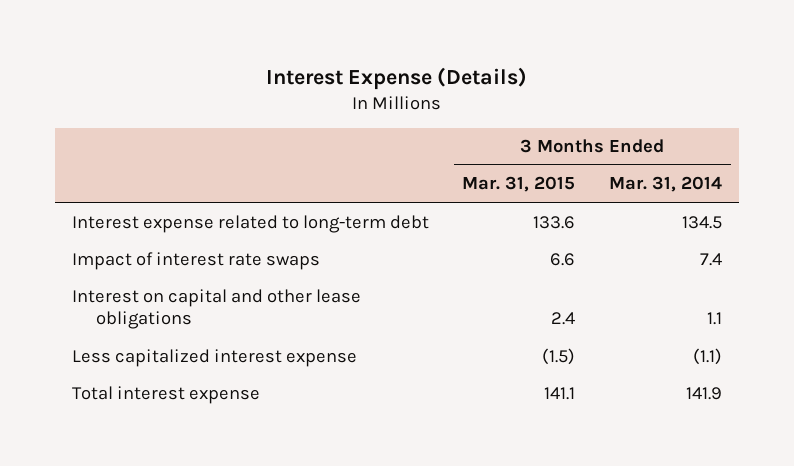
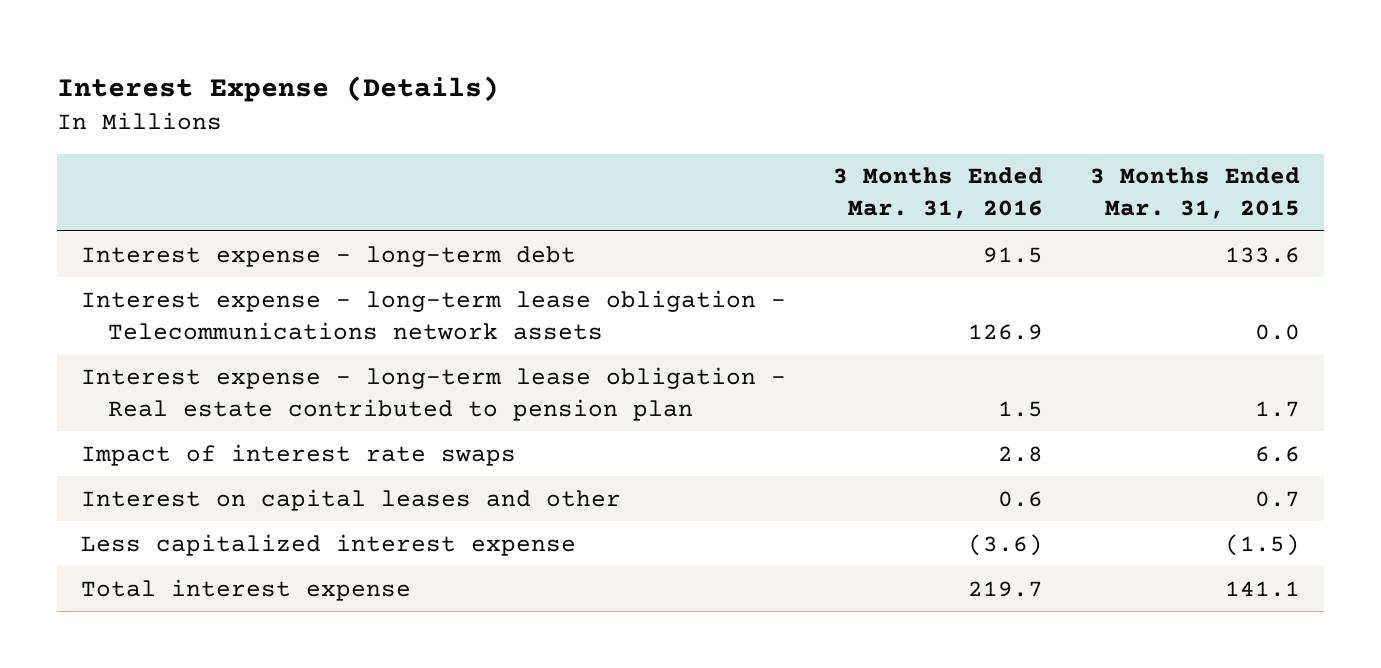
[609,176,723,193] Mar. 31, 2014 -> none
none -> [833,167,1044,220] 3 Months Ended Mar. 31, 2016
[71,214,429,233] Interest expense related to long-term debt -> [80,245,576,267] Interest expense - long-term debt
none -> [80,289,786,340] Interest expense - long-term lease obligation - Telecommunications network assets
none -> [80,366,786,421] Interest expense - long-term lease obligation - Real estate contributed to pension plan
[71,288,361,330] Interest on capital and other lease obligations -> [80,488,621,511] Interest on capital leases and other
[551,312,576,326] 2.4 -> [1255,490,1301,507] 0.7

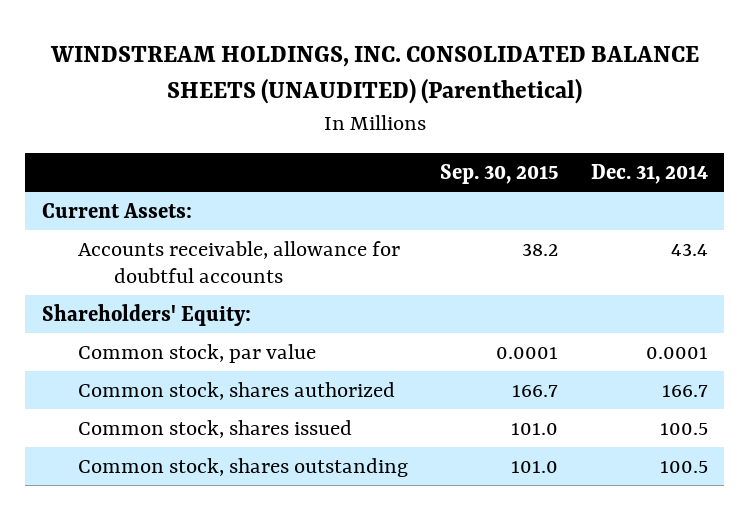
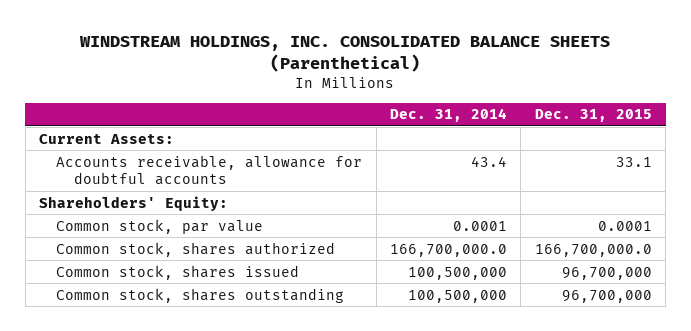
[49,45,699,105] WINDSTREAM HOLDINGS, INC. CONSOLIDATED BALANCE SHEETS (UNAUDITED) (Parenthetical) -> [79,36,611,73] WINDSTREAM HOLDINGS, INC. CONSOLIDATED BALANCE SHEETS (Parenthetical)
[440,163,559,184] Sep. 30, 2015 -> none
none -> [534,109,652,123] Dec. 31, 2015
[661,384,708,397] 166.7 -> [390,243,508,257] 166,700,000.0
[659,422,708,435] 100.5 -> [408,266,508,280] 100,500,000
[659,460,708,473] 100.5 -> [408,289,508,303] 100,500,000

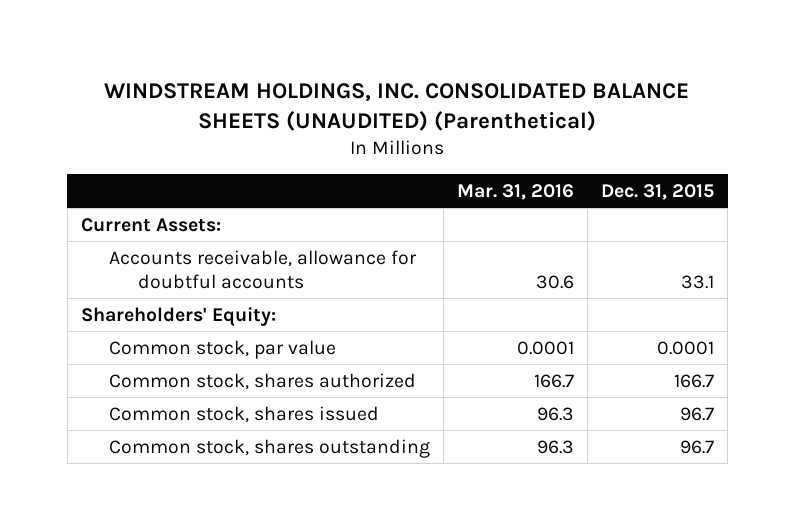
[79,36,611,73] WINDSTREAM HOLDINGS, INC. CONSOLIDATED BALANCE SHEETS (Parenthetical) -> [104,82,690,131] WINDSTREAM HOLDINGS, INC. CONSOLIDATED BALANCE SHEETS (UNAUDITED) (Parenthetical)
[390,108,508,123] Dec. 31, 2014 -> none
none -> [457,183,575,200] Mar. 31, 2016
[534,243,652,257] 166,700,000.0 -> [674,373,715,388] 166.7
[561,266,652,280] 96,700,000 -> [680,406,715,421] 96.7
[561,289,652,303] 96,700,000 -> [680,439,715,454] 96.7

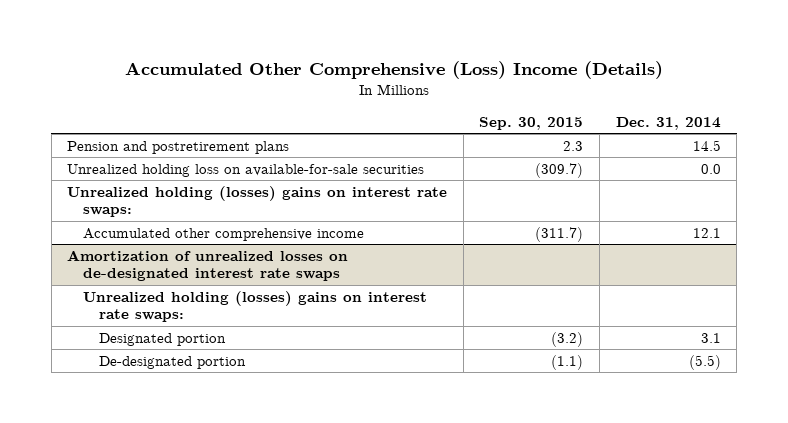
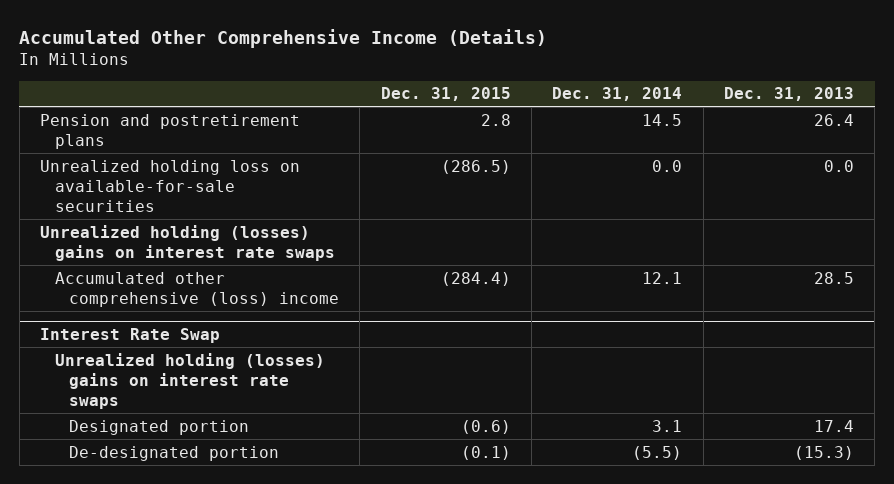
[124,60,663,79] Accumulated Other Comprehensive (Loss) Income (Details) -> [19,28,548,48] Accumulated Other Comprehensive Income (Details)
[479,116,584,130] Sep. 30, 2015 -> none
none -> [380,87,511,102] Dec. 31, 2015
none -> [723,87,854,102] Dec. 31, 2013
[67,185,448,218] Unrealized holding (losses) gains on interest rate swaps: -> [40,224,335,261] Unrealized holding (losses) gains on interest rate swaps
[83,227,365,241] Accumulated other comprehensive income -> [54,271,340,307] Accumulated other comprehensive (loss) income
[67,249,349,282] Amortization of unrealized losses on de-designated interest rate swaps -> [40,327,221,343] Interest Rate Swap
[83,290,428,323] Unrealized holding (losses) gains on interest rate swaps: -> [54,352,325,410] Unrealized holding (losses) gains on interest rate swaps

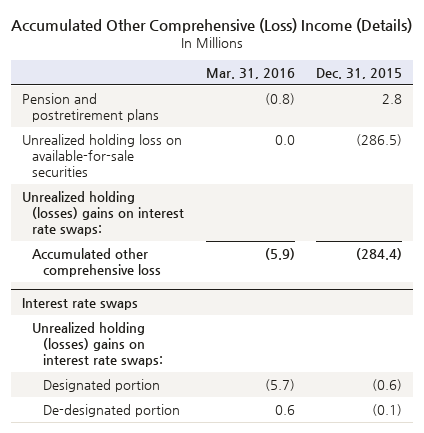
[19,28,548,48] Accumulated Other Comprehensive Income (Details) -> [11,18,413,34] Accumulated Other Comprehensive (Loss) Income (Details)
[552,87,683,102] Dec. 31, 2014 -> none
[723,87,854,102] Dec. 31, 2013 -> none
none -> [205,67,295,79] Mar. 31, 2016
[40,224,335,261] Unrealized holding (losses) gains on interest rate swaps -> [21,190,185,236] Unrealized holding (losses) gains on interest rate swaps:
[54,271,340,307] Accumulated other comprehensive (loss) income -> [32,247,161,277] Accumulated other comprehensive loss
[40,327,221,343] Interest Rate Swap -> [21,297,138,310] Interest rate swaps
[54,352,325,410] Unrealized holding (losses) gains on interest rate swaps -> [32,321,163,367] Unrealized holding (losses) gains on interest rate swaps:

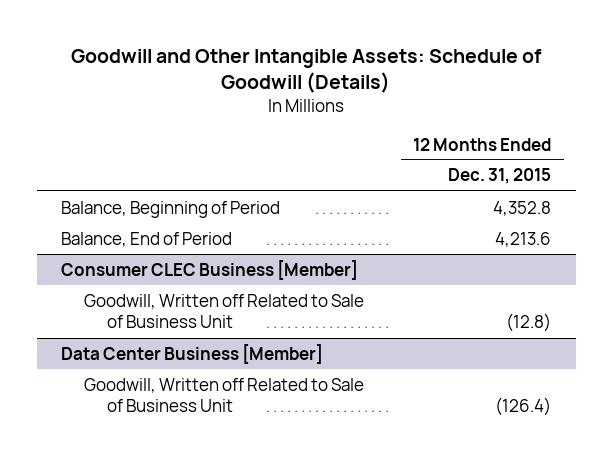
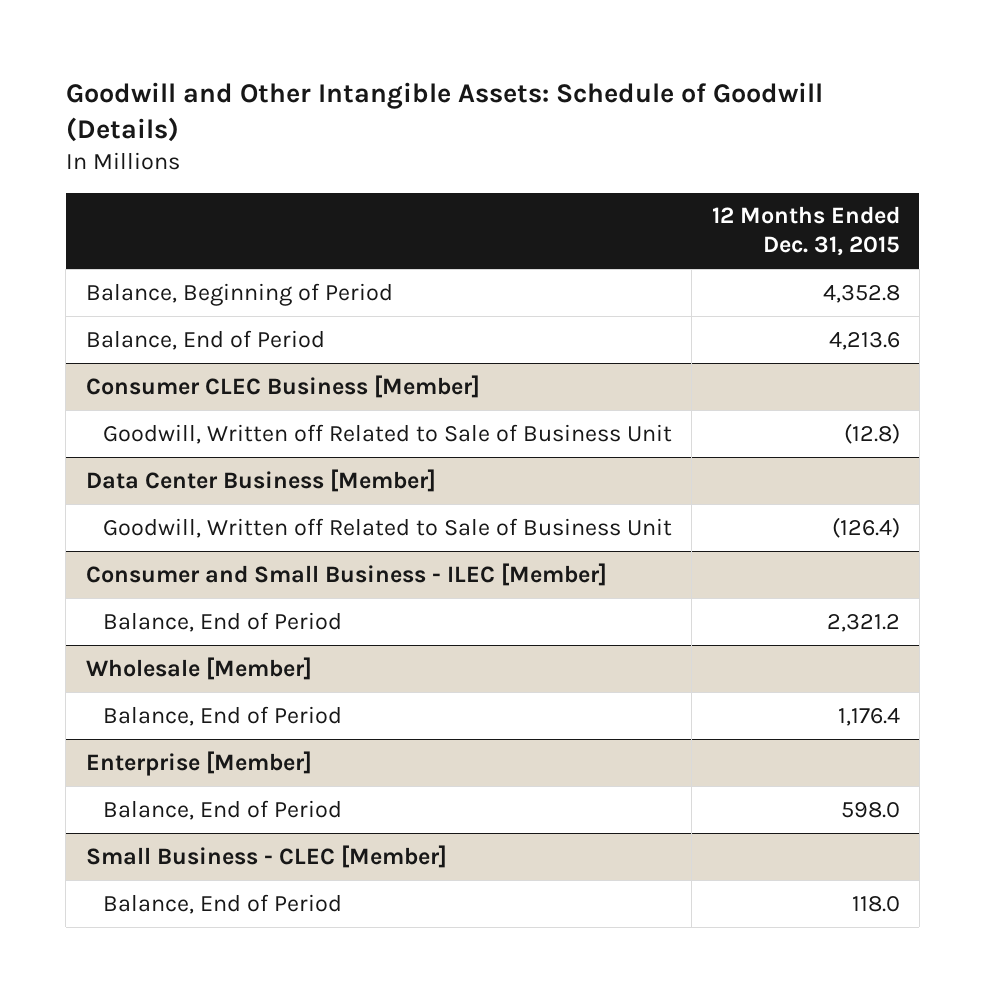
none -> [85,562,607,586] Consumer and Small Business - ILEC [Member]
none -> [102,611,342,632] Balance, End of Period
none -> [85,656,312,680] Wholesale [Member]
none -> [102,705,342,726] Balance, End of Period
none -> [85,750,312,776] Enterprise [Member]
none -> [102,799,342,820] Balance, End of Period
none -> [85,844,447,868] Small Business - CLEC [Member]
none -> [102,893,342,914] Balance, End of Period

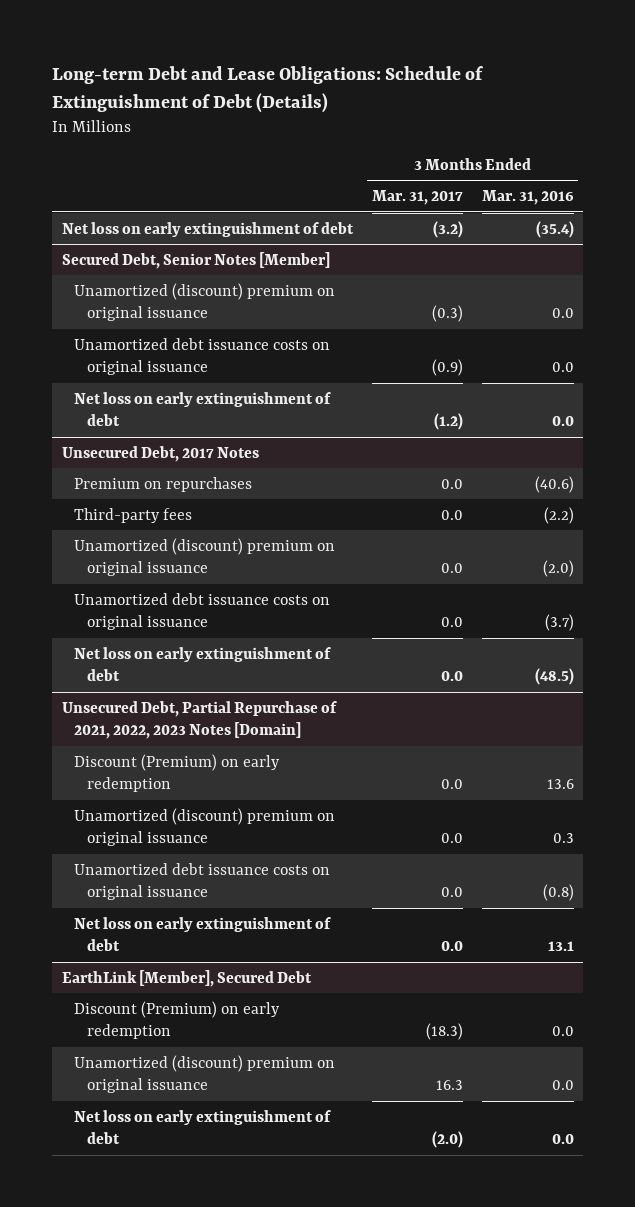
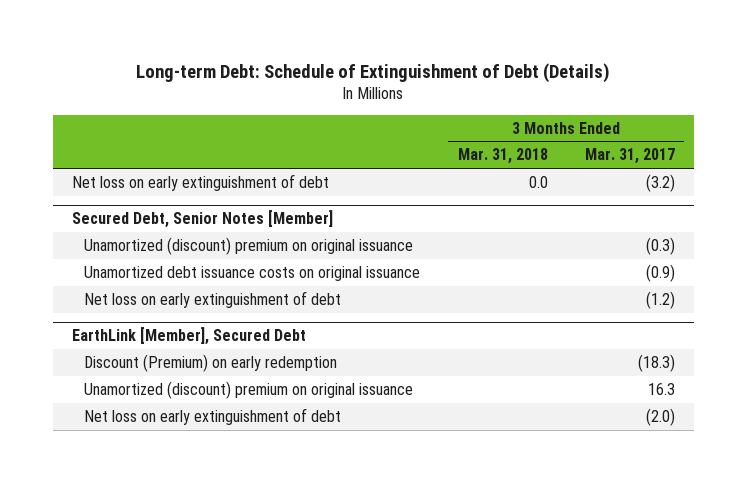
[52,65,485,113] Long-term Debt and Lease Obligations: Schedule of Extinguishment of Debt (Details) -> [136,62,611,83] Long-term Debt: Schedule of Extinguishment of Debt (Details)
[481,190,574,206] Mar. 31, 2016 -> none
none -> [457,148,548,165] Mar. 31, 2018
[61,445,259,462] Unsecured Debt, 2017 Notes -> none
[74,476,253,492] Premium on repurchases -> none
[74,507,193,523] Third-party fees -> none
[74,537,336,577] Unamortized (discount) premium on original issuance -> none
[74,592,331,631] Unamortized debt issuance costs on original issuance -> none
[74,646,332,682] Net loss on early extinguishment of debt -> none
[61,700,337,740] Unsecured Debt, Partial Repurchase of 2021, 2022, 2023 Notes [Domain] -> none
[74,753,281,793] Discount (Premium) on early redemption -> none
[74,807,336,847] Unamortized (discount) premium on original issuance -> none
[74,862,331,901] Unamortized debt issuance costs on original issuance -> none
[74,916,332,952] Net loss on early extinguishment of debt -> none

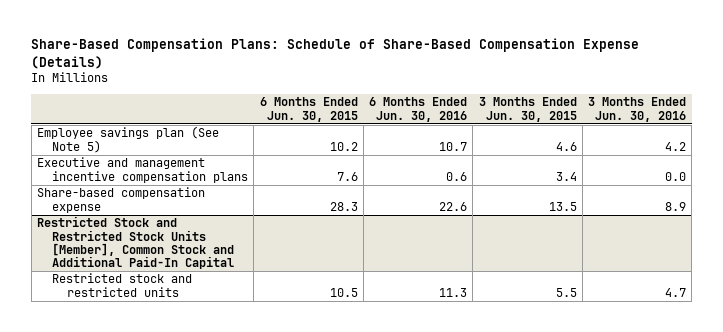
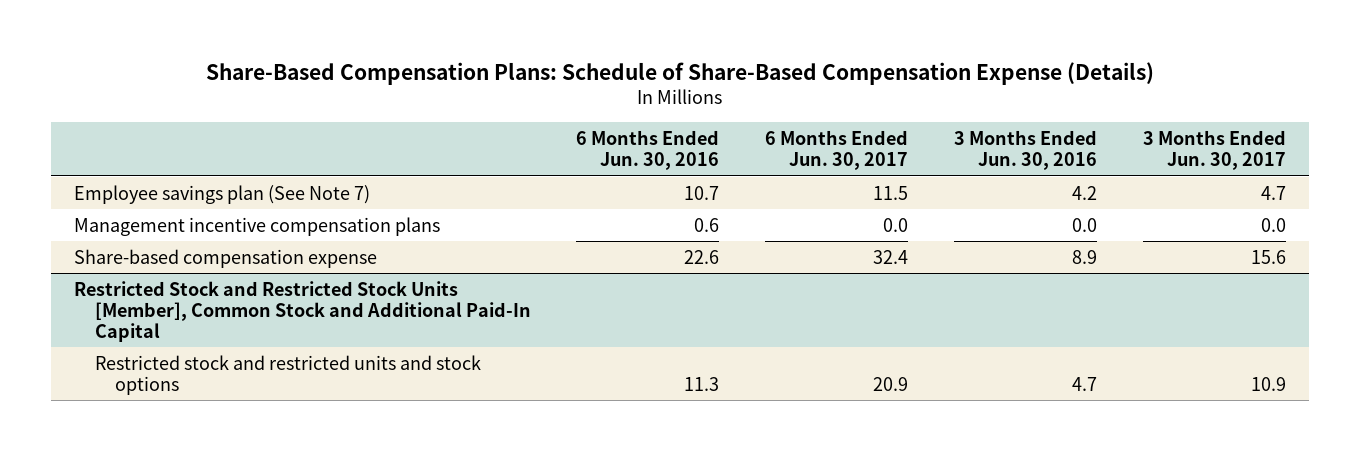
[259,97,358,122] 6 Months Ended Jun. 30, 2015 -> none
[478,97,577,122] 3 Months Ended Jun. 30, 2015 -> none
none -> [765,130,909,171] 6 Months Ended Jun. 30, 2017
none -> [1143,130,1287,171] 3 Months Ended Jun. 30, 2017
[37,126,220,153] Employee savings plan (See Note 5) -> [74,184,371,204] Employee savings plan (See Note 7)
[37,157,249,183] Executive and management incentive compensation plans -> [74,216,441,236] Management incentive compensation plans
[52,273,193,297] Restricted stock and restricted units -> [94,354,481,395] Restricted stock and restricted units and stock options

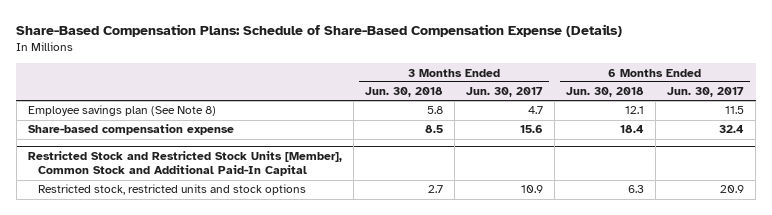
[576,130,720,171] 6 Months Ended Jun. 30, 2016 -> none
[954,130,1098,171] 3 Months Ended Jun. 30, 2016 -> none
none -> [364,87,443,98] Jun. 30, 2018
none -> [566,87,645,98] Jun. 30, 2018
[74,216,441,236] Management incentive compensation plans -> none
[74,184,371,204] Employee savings plan (See Note 7) -> [27,105,216,117] Employee savings plan (See Note 8)
[94,354,481,395] Restricted stock and restricted units and stock options -> [38,184,307,196] Restricted stock, restricted units and stock options

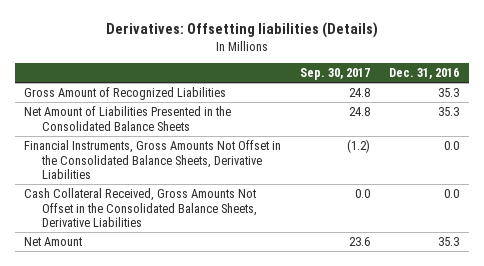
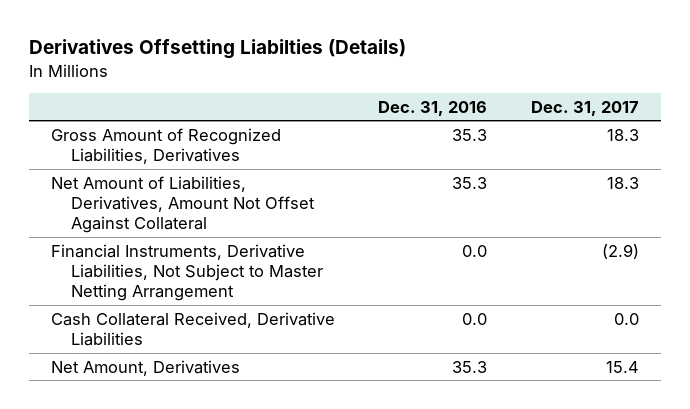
[105,22,378,39] Derivatives: Offsetting liabilities (Details) -> [29,39,407,60] Derivatives Offsetting Liabilties (Details)
[300,68,371,81] Sep. 30, 2017 -> none
none -> [530,100,639,116] Dec. 31, 2017
[24,86,227,100] Gross Amount of Recognized Liabilities -> [50,127,281,165] Gross Amount of Recognized Liabilities, Derivatives
[24,105,232,131] Net Amount of Liabilities Presented in the Consolidated Balance Sheets -> [50,175,315,234] Net Amount of Liabilities, Derivatives, Amount Not Offset Against Collateral
[24,139,282,180] Financial Instruments, Gross Amounts Not Offset in the Consolidated Balance Sheets, Derivative Liabilities -> [50,243,323,302] Financial Instruments, Derivative Liabilities, Not Subject to Master Netting Arrangement
[24,187,257,228] Cash Collateral Received, Gross Amounts Not Offset in the Consolidated Balance Sheets, Derivative Liabilities -> [50,311,335,347] Cash Collateral Received, Derivative Liabilities
[24,236,83,246] Net Amount -> [50,359,240,376] Net Amount, Derivatives

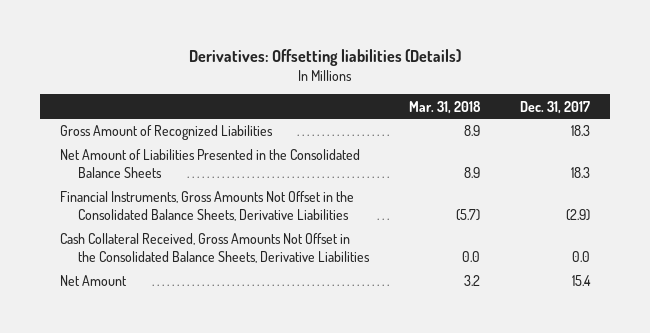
[29,39,407,60] Derivatives Offsetting Liabilties (Details) -> [189,48,462,66] Derivatives: Offsetting liabilities (Details)
[378,100,488,116] Dec. 31, 2016 -> none
none -> [408,100,481,114] Mar. 31, 2018
[50,127,281,165] Gross Amount of Recognized Liabilities, Derivatives -> [60,125,274,141] Gross Amount of Recognized Liabilities
[50,175,315,234] Net Amount of Liabilities, Derivatives, Amount Not Offset Against Collateral -> [60,149,361,178] Net Amount of Liabilities Presented in the Consolidated Balance Sheets
[50,243,323,302] Financial Instruments, Derivative Liabilities, Not Subject to Master Netting Arrangement -> [60,191,355,221] Financial Instruments, Gross Amounts Not Offset in the Consolidated Balance Sheets, Derivative Liabilities
[50,311,335,347] Cash Collateral Received, Derivative Liabilities -> [60,233,370,263] Cash Collateral Received, Gross Amounts Not Offset in the Consolidated Balance Sheets, Derivative Liabilities
[50,359,240,376] Net Amount, Derivatives -> [60,275,128,287] Net Amount

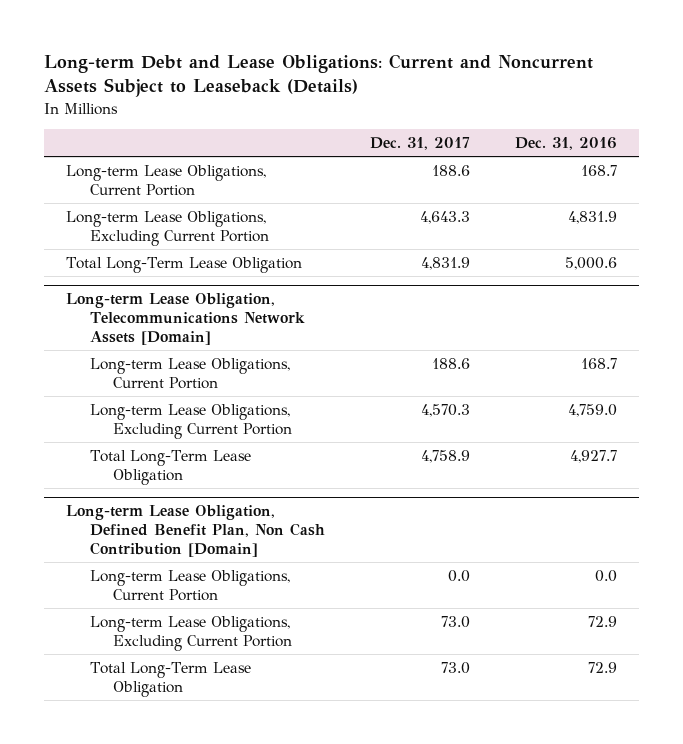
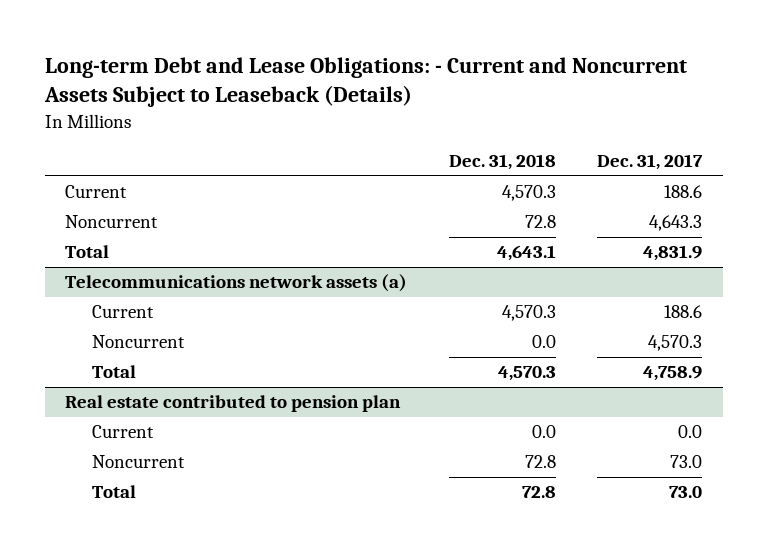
[43,54,593,98] Long-term Debt and Lease Obligations: Current and Noncurrent Assets Subject to Leaseback (Details) -> [43,57,687,108] Long-term Debt and Lease Obligations: - Current and Noncurrent Assets Subject to Leaseback (Details)
[514,137,617,151] Dec. 31, 2016 -> none
none -> [448,154,556,171] Dec. 31, 2018
[66,164,267,196] Long-term Lease Obligations, Current Portion -> [65,185,128,199] Current
[66,210,269,246] Long-term Lease Obligations, Excluding Current Portion -> [65,215,159,229] Noncurrent
[66,256,303,273] Total Long-Term Lease Obligation -> [65,245,110,259] Total
[66,293,305,346] Long-term Lease Obligation, Telecommunications Network Assets [Domain] -> [65,274,408,293] Telecommunications network assets (a)
[89,357,290,389] Long-term Lease Obligations, Current Portion -> [92,305,155,319] Current
[89,403,293,439] Long-term Lease Obligations, Excluding Current Portion -> [92,335,186,349] Noncurrent
[89,449,251,485] Total Long-Term Lease Obligation -> [92,365,137,379] Total
[66,505,325,558] Long-term Lease Obligation, Defined Benefit Plan, Non Cash Contribution [Domain] -> [65,395,402,413] Real estate contributed to pension plan
[89,569,290,601] Long-term Lease Obligations, Current Portion -> [92,425,155,439] Current
[89,615,293,651] Long-term Lease Obligations, Excluding Current Portion -> [92,455,186,469] Noncurrent
[89,661,251,697] Total Long-Term Lease Obligation -> [92,485,137,499] Total

